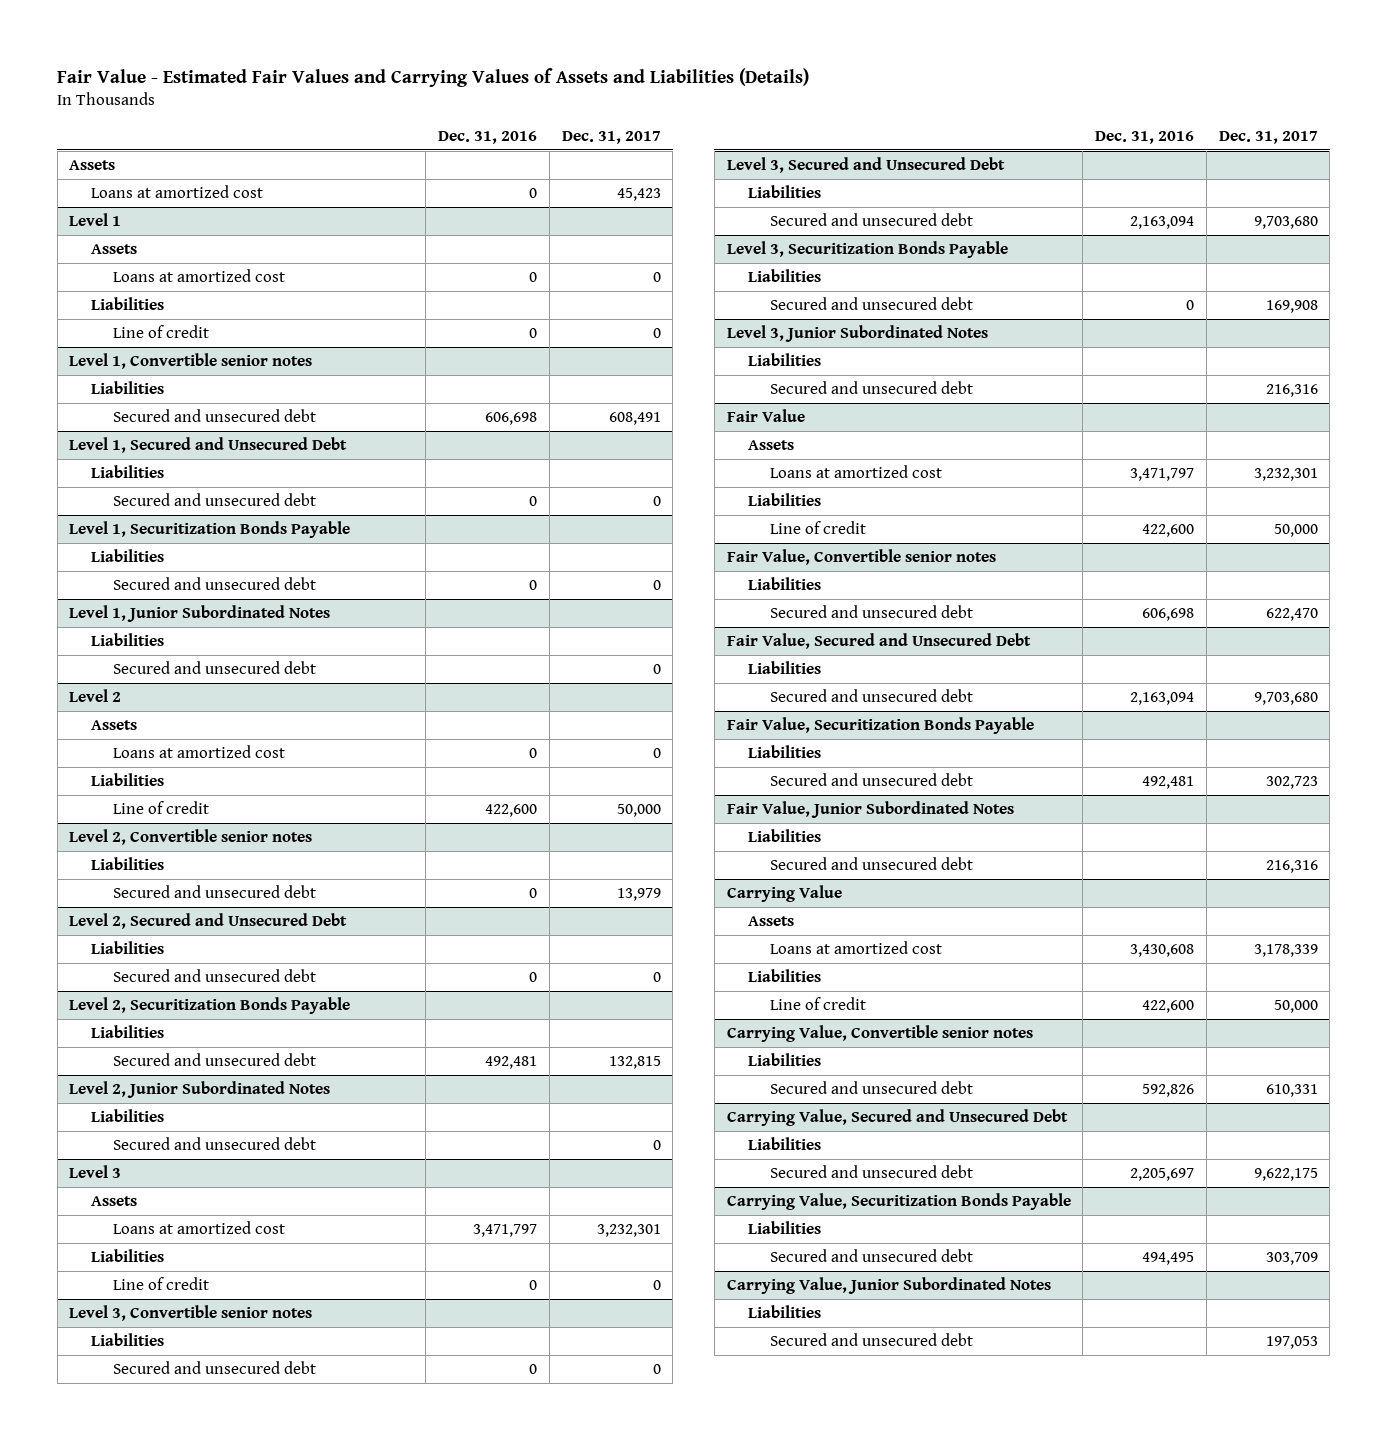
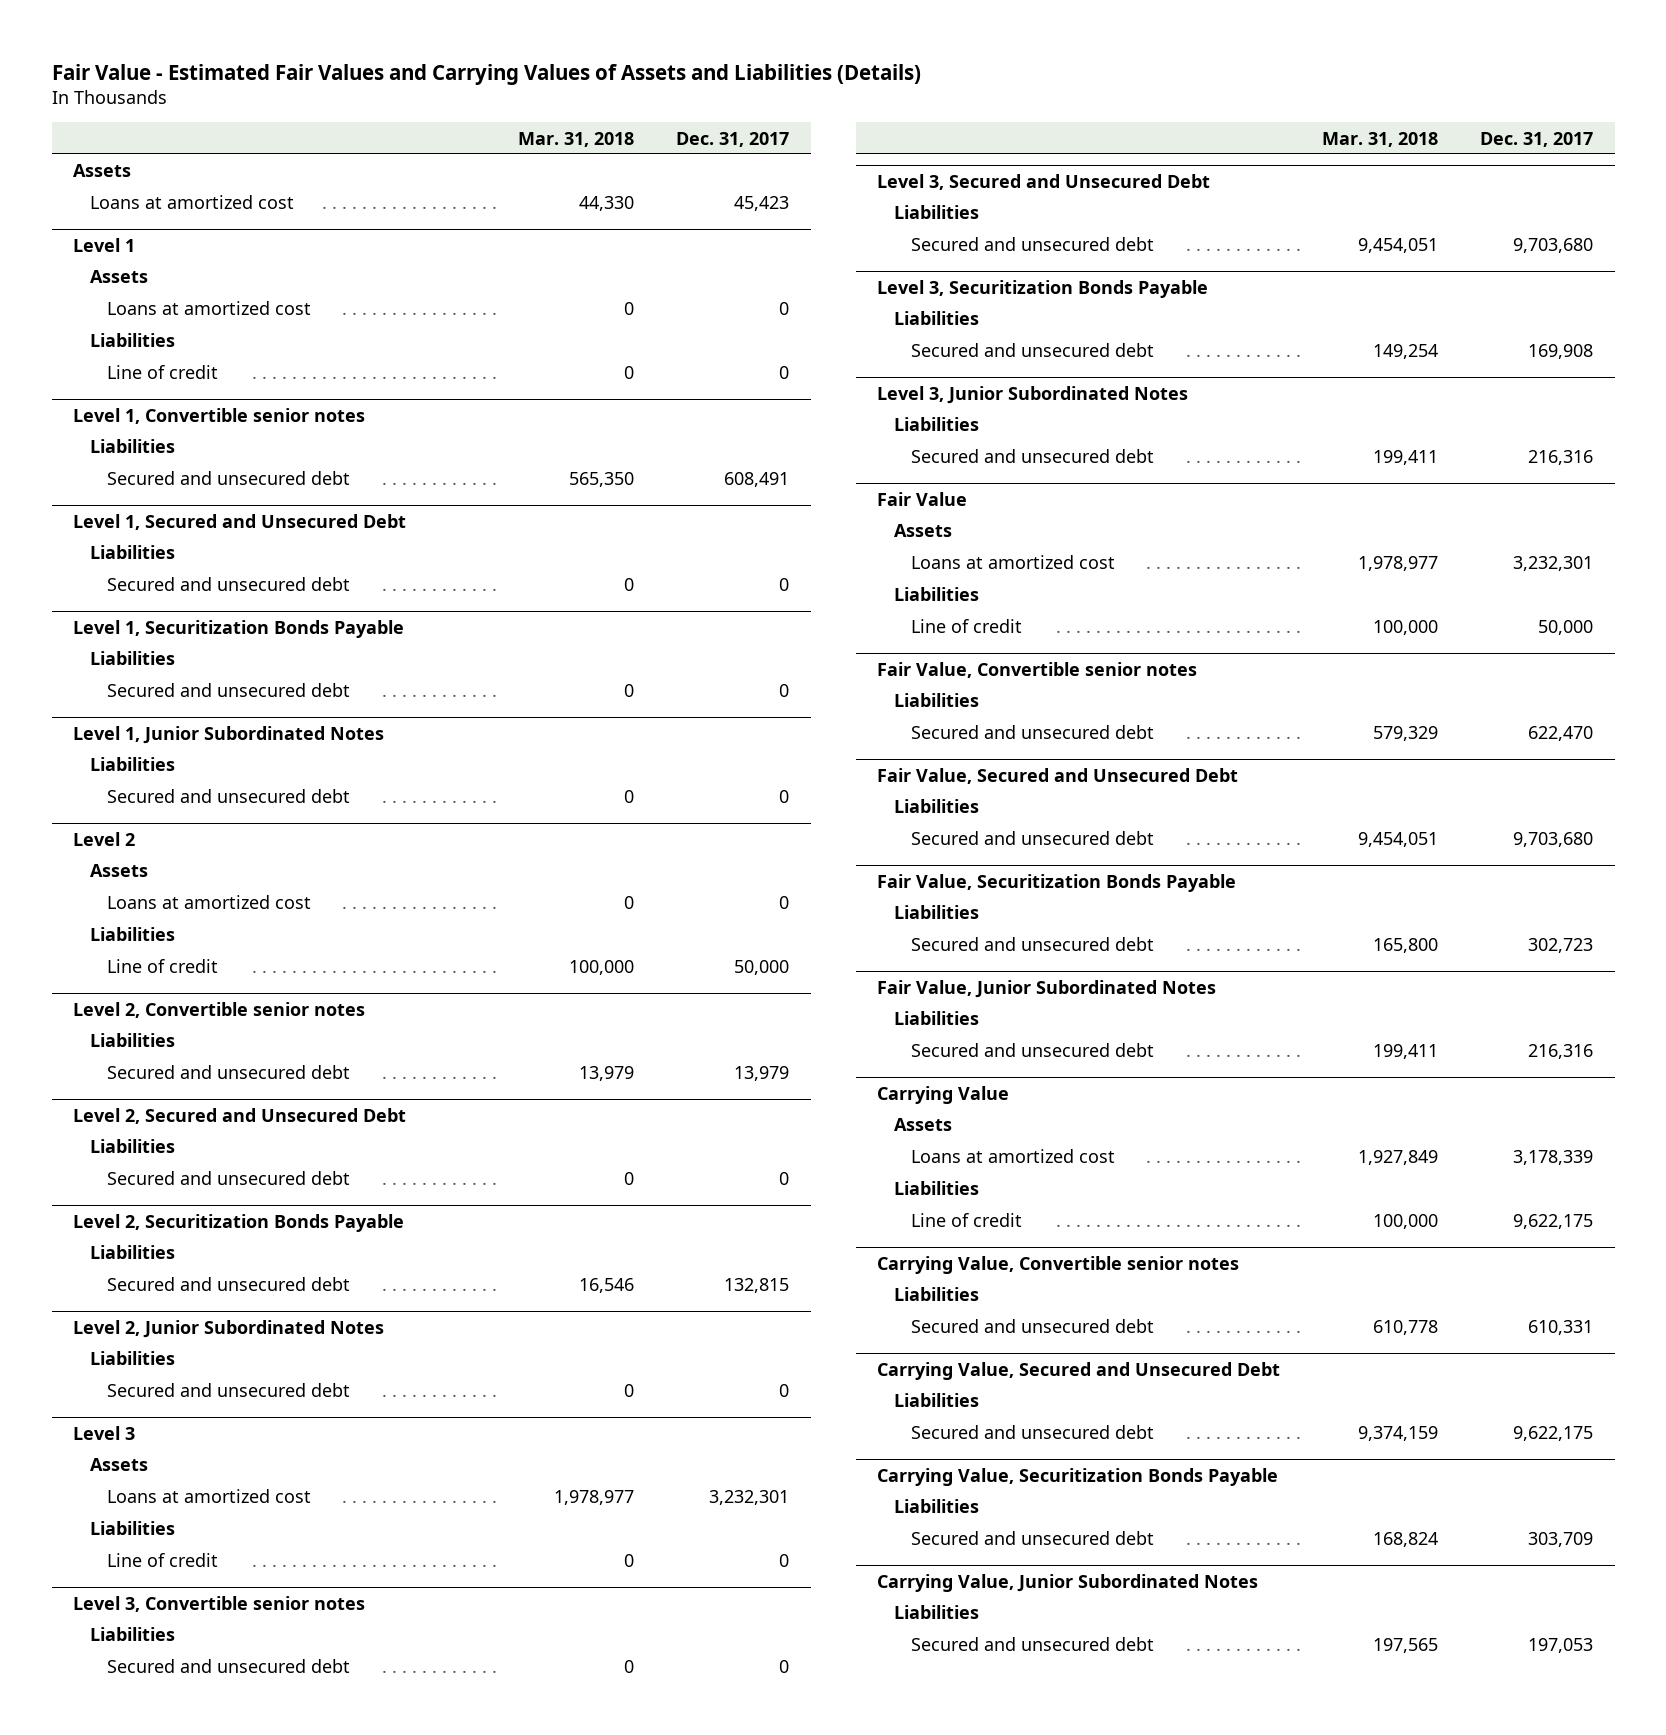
[437,130,537,144] Dec. 31, 2016 -> none
none -> [518,131,635,147] Mar. 31, 2018
[1273,1000,1318,1014] 50,000 -> [1513,1214,1594,1230] 9,622,175

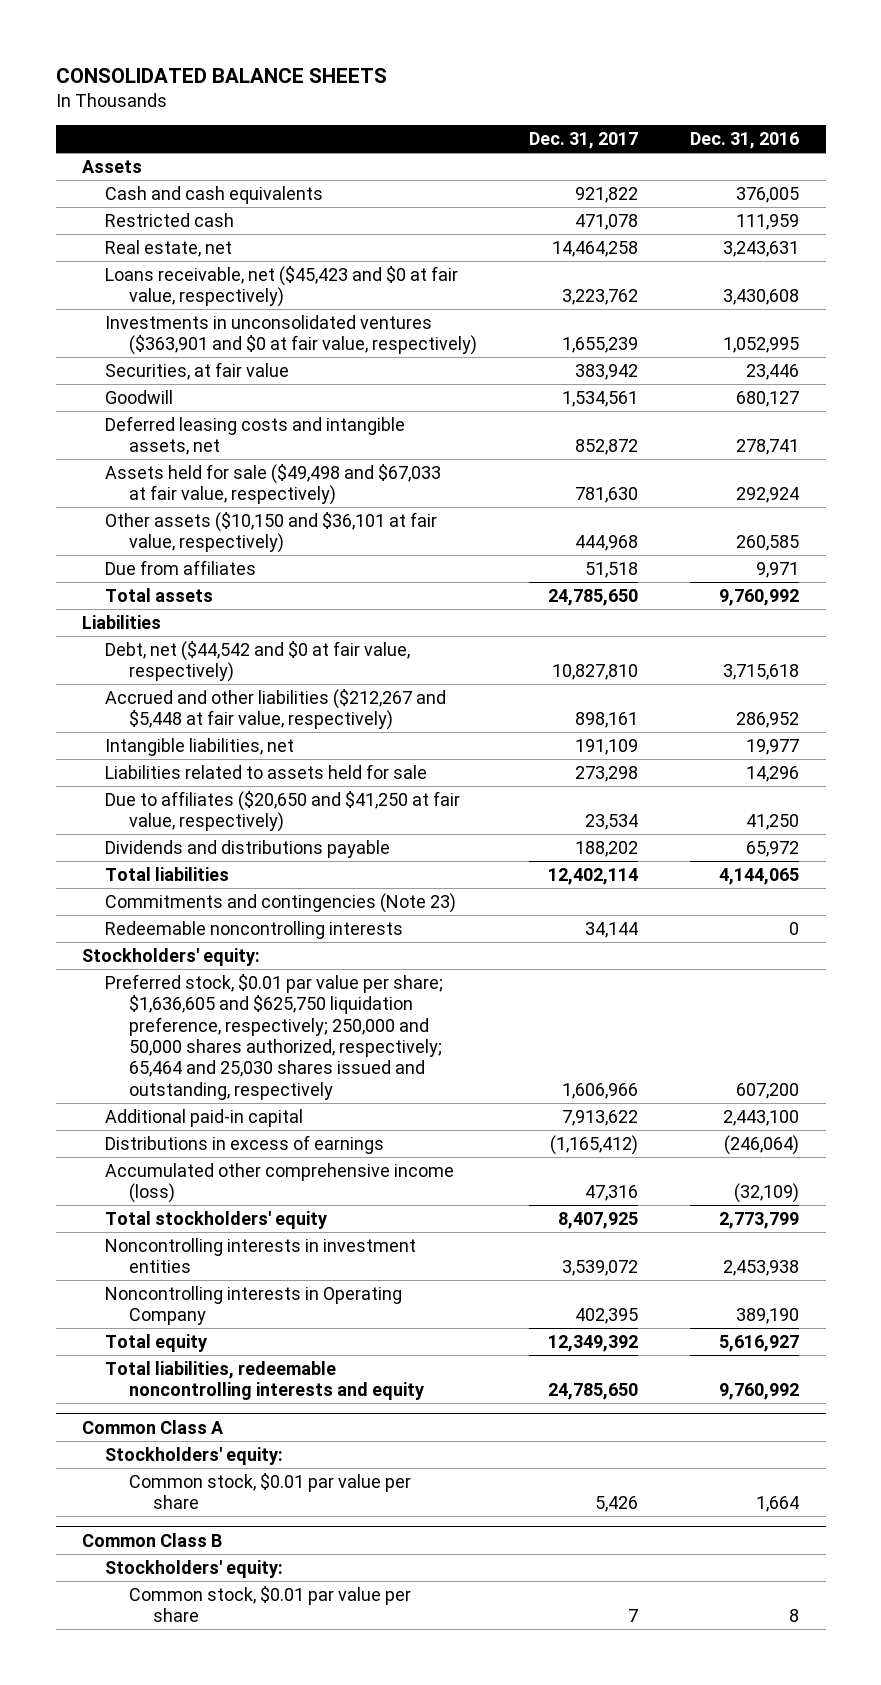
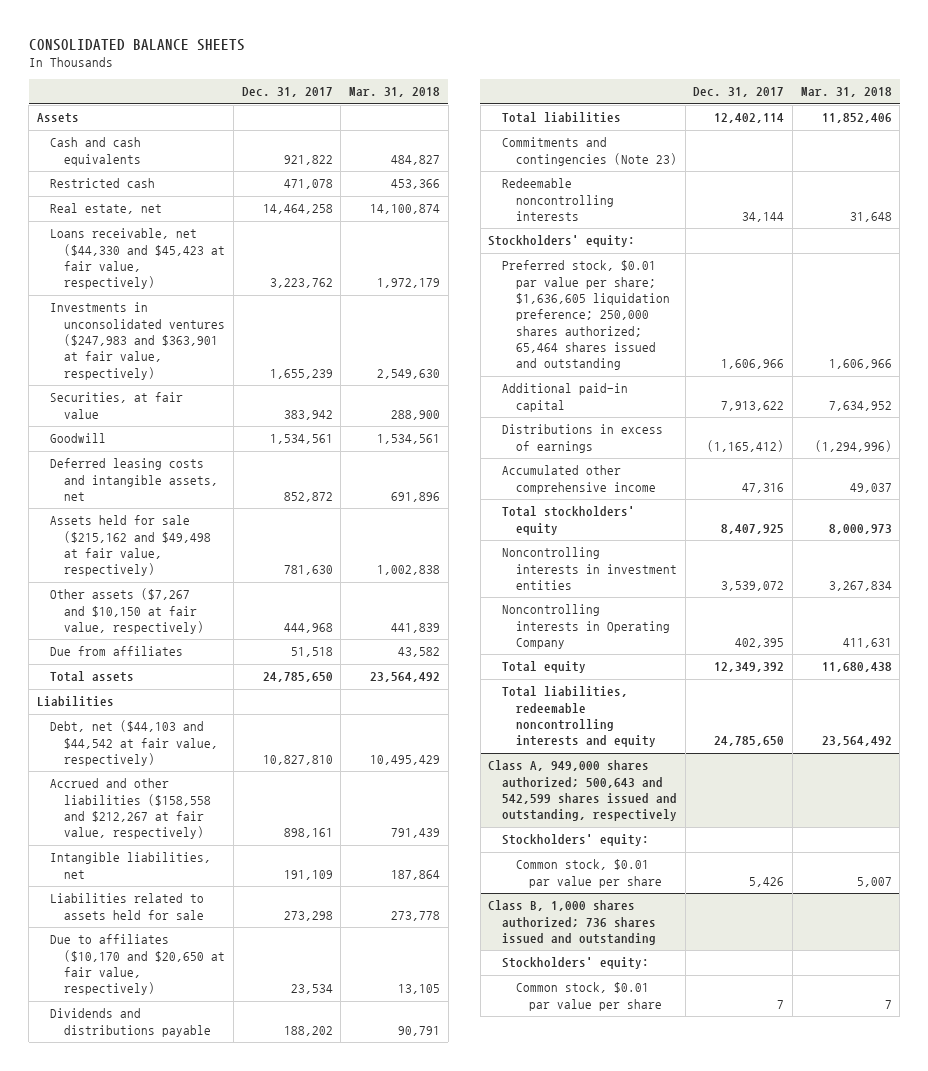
[690,131,800,149] Dec. 31, 2016 -> none
none -> [348,87,440,98] Mar. 31, 2018
[105,265,459,308] Loans receivable, net ($45,423 and $0 at fair value, respectively) -> [50,228,225,290] Loans receivable, net ($44,330 and $45,423 at fair value, respectively)
[105,314,477,356] Investments in unconsolidated ventures ($363,901 and $0 at fair value, respectively) -> [50,302,225,380] Investments in unconsolidated ventures ($247,983 and $363,901 at fair value, respectively)
[105,463,442,506] Assets held for sale ($49,498 and $67,033 at fair value, respectively) -> [50,515,211,577] Assets held for sale ($215,162 and $49,498 at fair value, respectively)
[105,511,438,554] Other assets ($10,150 and $36,101 at fair value, respectively) -> [50,588,204,635] Other assets ($7,267 and $10,150 at fair value, respectively)
[105,640,411,683] Debt, net ($44,542 and $0 at fair value, respectively) -> [50,720,218,767] Debt, net ($44,103 and $44,542 at fair value, respectively)
[105,688,447,731] Accrued and other liabilities ($212,267 and $5,448 at fair value, respectively) -> [50,778,211,840] Accrued and other liabilities ($158,558 and $212,267 at fair value, respectively)
[105,790,461,833] Due to affiliates ($20,650 and $41,250 at fair value, respectively) -> [50,934,225,996] Due to affiliates ($10,170 and $20,650 at fair value, respectively)
[105,973,444,1100] Preferred stock, $0.01 par value per share; $1,636,605 and $625,750 liquidation preference, respectively; 250,000 and 50,000 shares authorized, respectively; 65,464 and 25,030 shares issued and outstanding, respectively -> [502,260,670,371] Preferred stock, $0.01 par value per share; $1,636,605 liquidation preference; 250,000 shares authorized; 65,464 shares issued and outstanding
[105,1162,455,1204] Accumulated other comprehensive income (loss) -> [502,465,656,494] Accumulated other comprehensive income
[81,1419,224,1434] Common Class A -> [488,760,678,822] Class A, 949,000 shares authorized; 500,643 and 542,599 shares issued and outstanding, respectively
[81,1532,222,1547] Common Class B -> [488,900,657,946] Class B, 1,000 shares authorized; 736 shares issued and outstanding

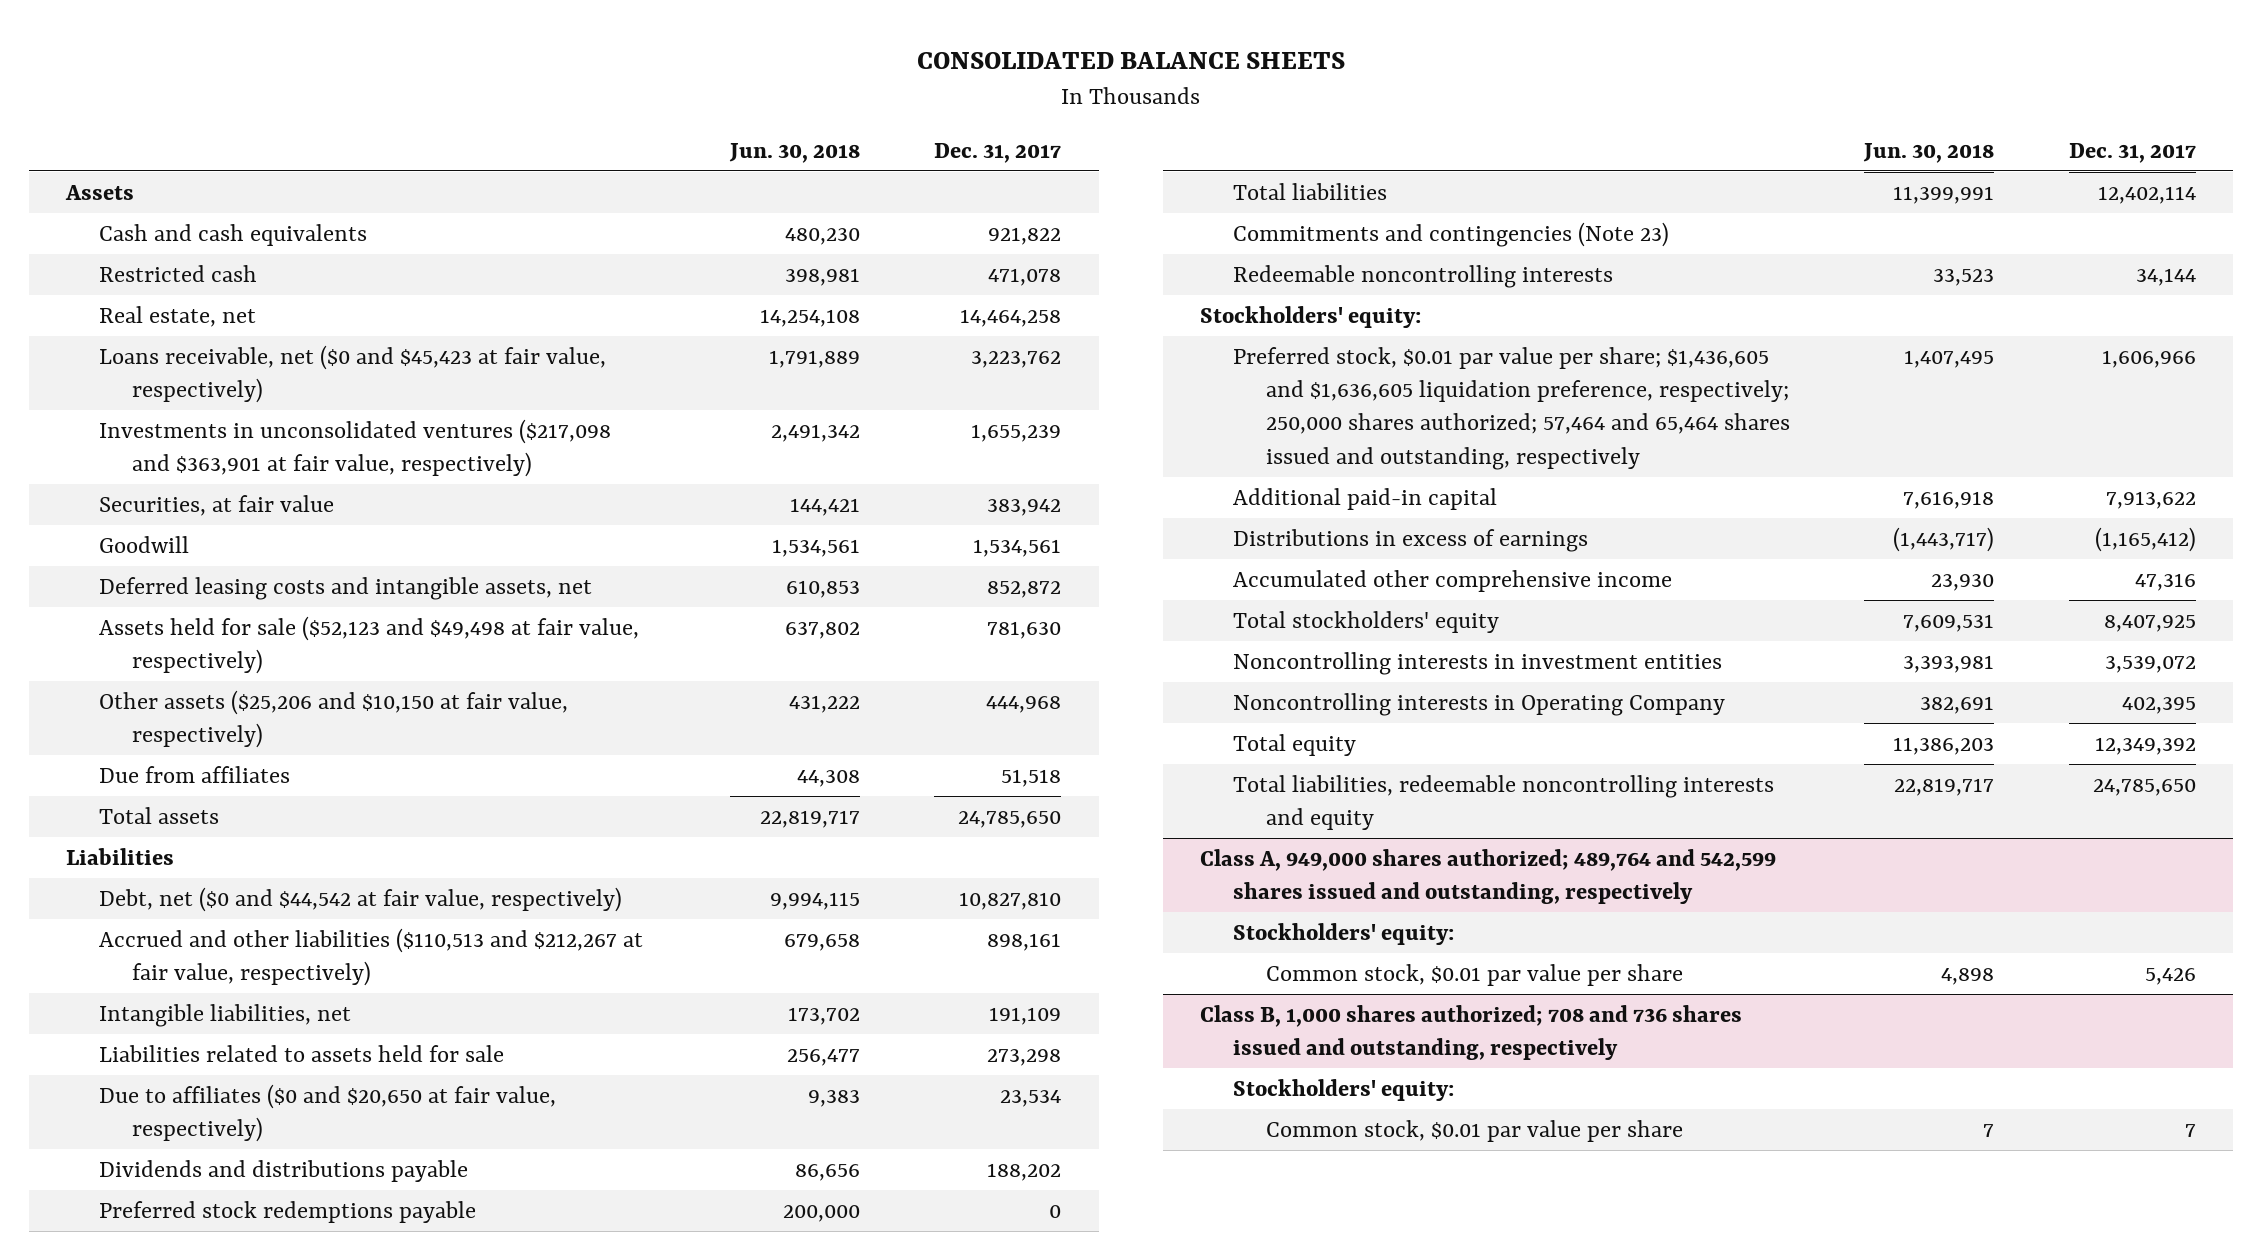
[348,87,440,98] Mar. 31, 2018 -> none
none -> [729,142,861,163] Jun. 30, 2018
[50,228,225,290] Loans receivable, net ($44,330 and $45,423 at fair value, respectively) -> [98,344,606,404] Loans receivable, net ($0 and $45,423 at fair value, respectively)
[50,302,225,380] Investments in unconsolidated ventures ($247,983 and $363,901 at fair value, respectively) -> [98,418,611,478] Investments in unconsolidated ventures ($217,098 and $363,901 at fair value, respectively)
[50,515,211,577] Assets held for sale ($215,162 and $49,498 at fair value, respectively) -> [98,615,639,675] Assets held for sale ($52,123 and $49,498 at fair value, respectively)
[50,588,204,635] Other assets ($7,267 and $10,150 at fair value, respectively) -> [98,689,568,749] Other assets ($25,206 and $10,150 at fair value, respectively)
[50,720,218,767] Debt, net ($44,103 and $44,542 at fair value, respectively) -> [98,886,622,912] Debt, net ($0 and $44,542 at fair value, respectively)
[50,778,211,840] Accrued and other liabilities ($158,558 and $212,267 at fair value, respectively) -> [98,927,643,987] Accrued and other liabilities ($110,513 and $212,267 at fair value, respectively)
[50,934,225,996] Due to affiliates ($10,170 and $20,650 at fair value, respectively) -> [98,1083,556,1143] Due to affiliates ($0 and $20,650 at fair value, respectively)
none -> [98,1200,476,1223] Preferred stock redemptions payable
[502,260,670,371] Preferred stock, $0.01 par value per share; $1,636,605 liquidation preference; 250,000 shares authorized; 65,464 shares issued and outstanding -> [1233,346,1791,470] Preferred stock, $0.01 par value per share; $1,436,605 and $1,636,605 liquidation preference, respectively; 250,000 shares authorized; 57,464 and 65,464 shares issued and outstanding, respectively
[488,760,678,822] Class A, 949,000 shares authorized; 500,643 and 542,599 shares issued and outstanding, respectively -> [1200,848,1777,905] Class A, 949,000 shares authorized; 489,764 and 542,599 shares issued and outstanding, respectively
[488,900,657,946] Class B, 1,000 shares authorized; 736 shares issued and outstanding -> [1200,1004,1743,1061] Class B, 1,000 shares authorized; 708 and 736 shares issued and outstanding, respectively

